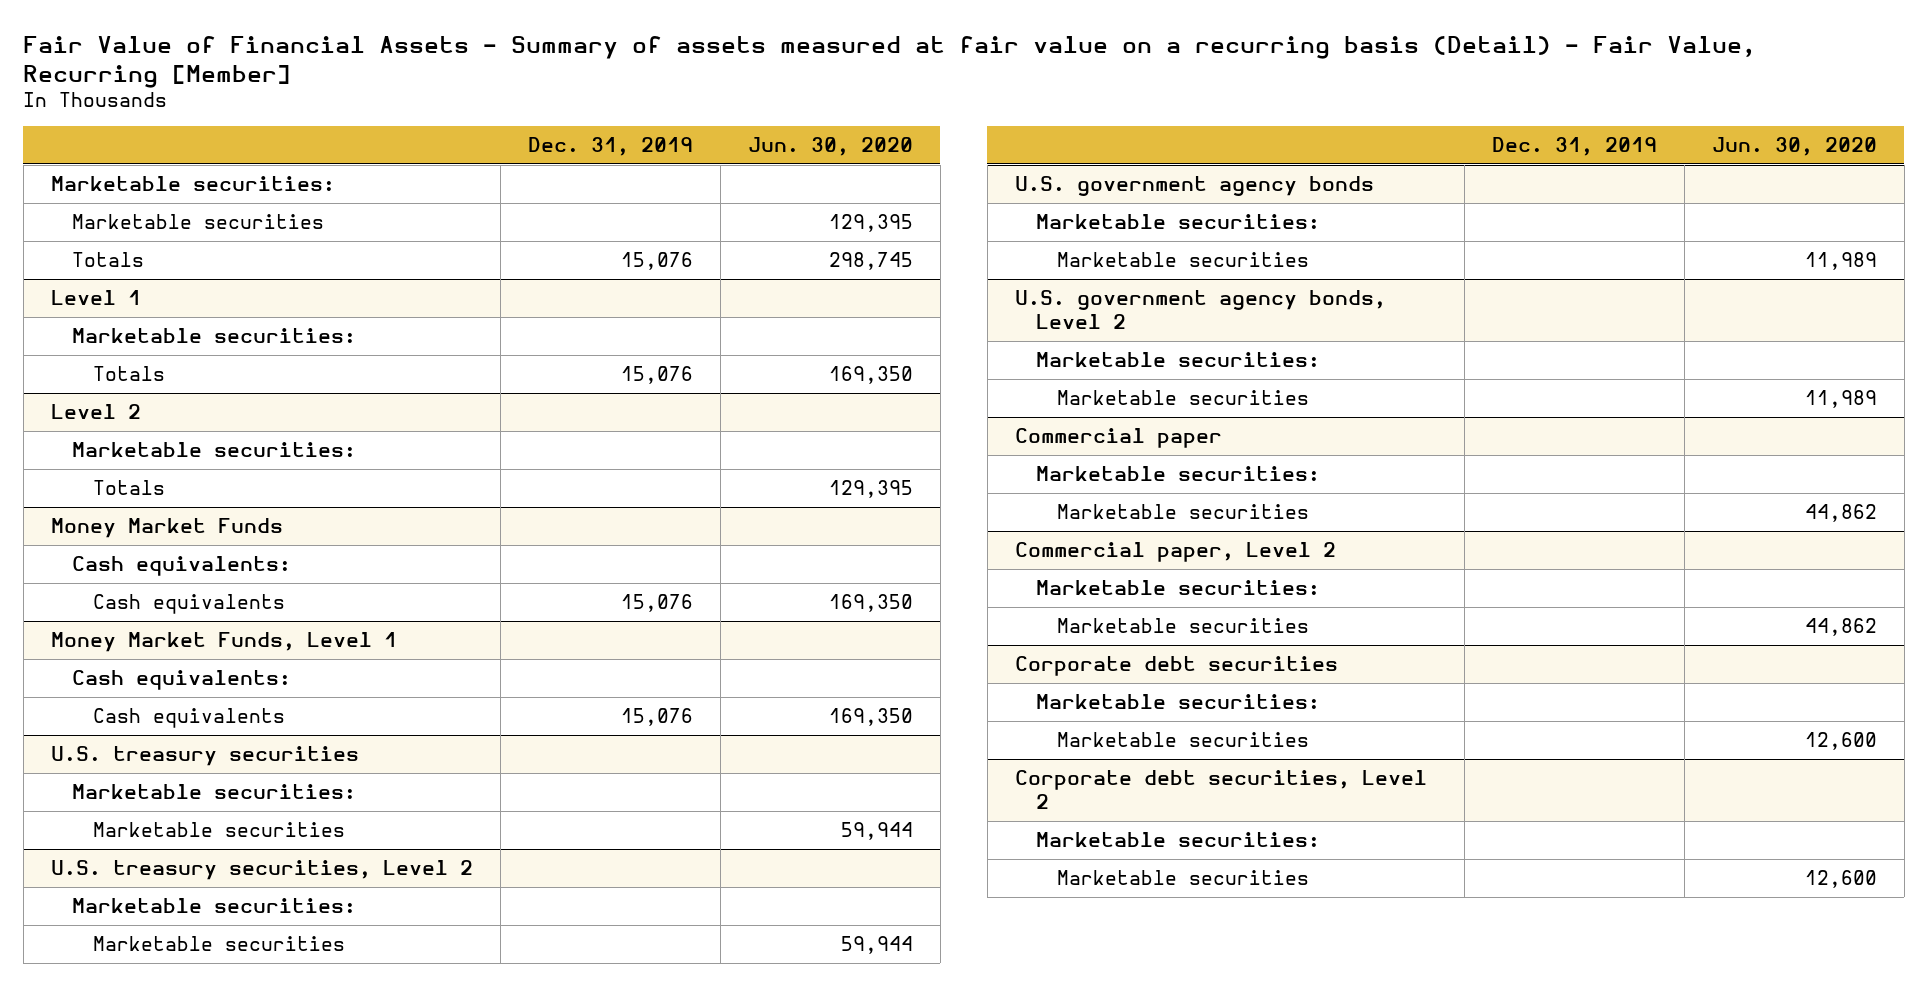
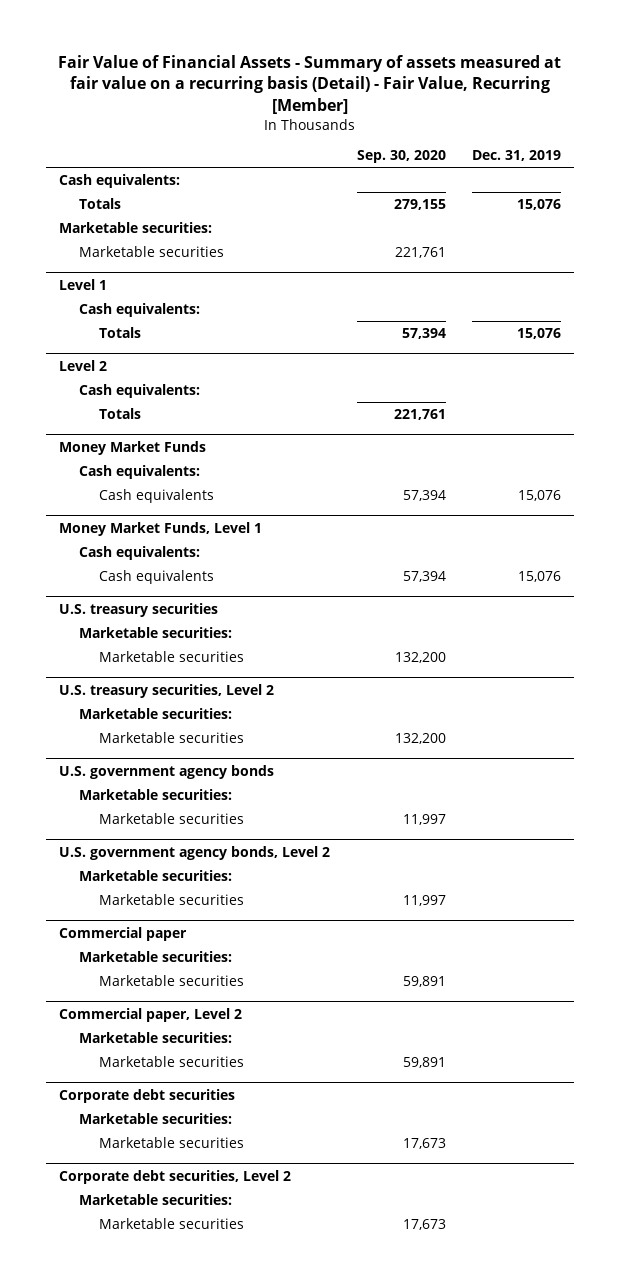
[747,137,913,157] Jun. 30, 2020 -> none
none -> [356,150,446,164] Sep. 30, 2020
none -> [59,173,181,188] Cash equivalents:
[71,251,144,267] Totals -> [79,197,122,209] Totals
[71,327,356,343] Marketable securities: -> none
none -> [79,302,201,317] Cash equivalents:
[71,441,356,457] Marketable securities: -> none
none -> [79,383,201,398] Cash equivalents:

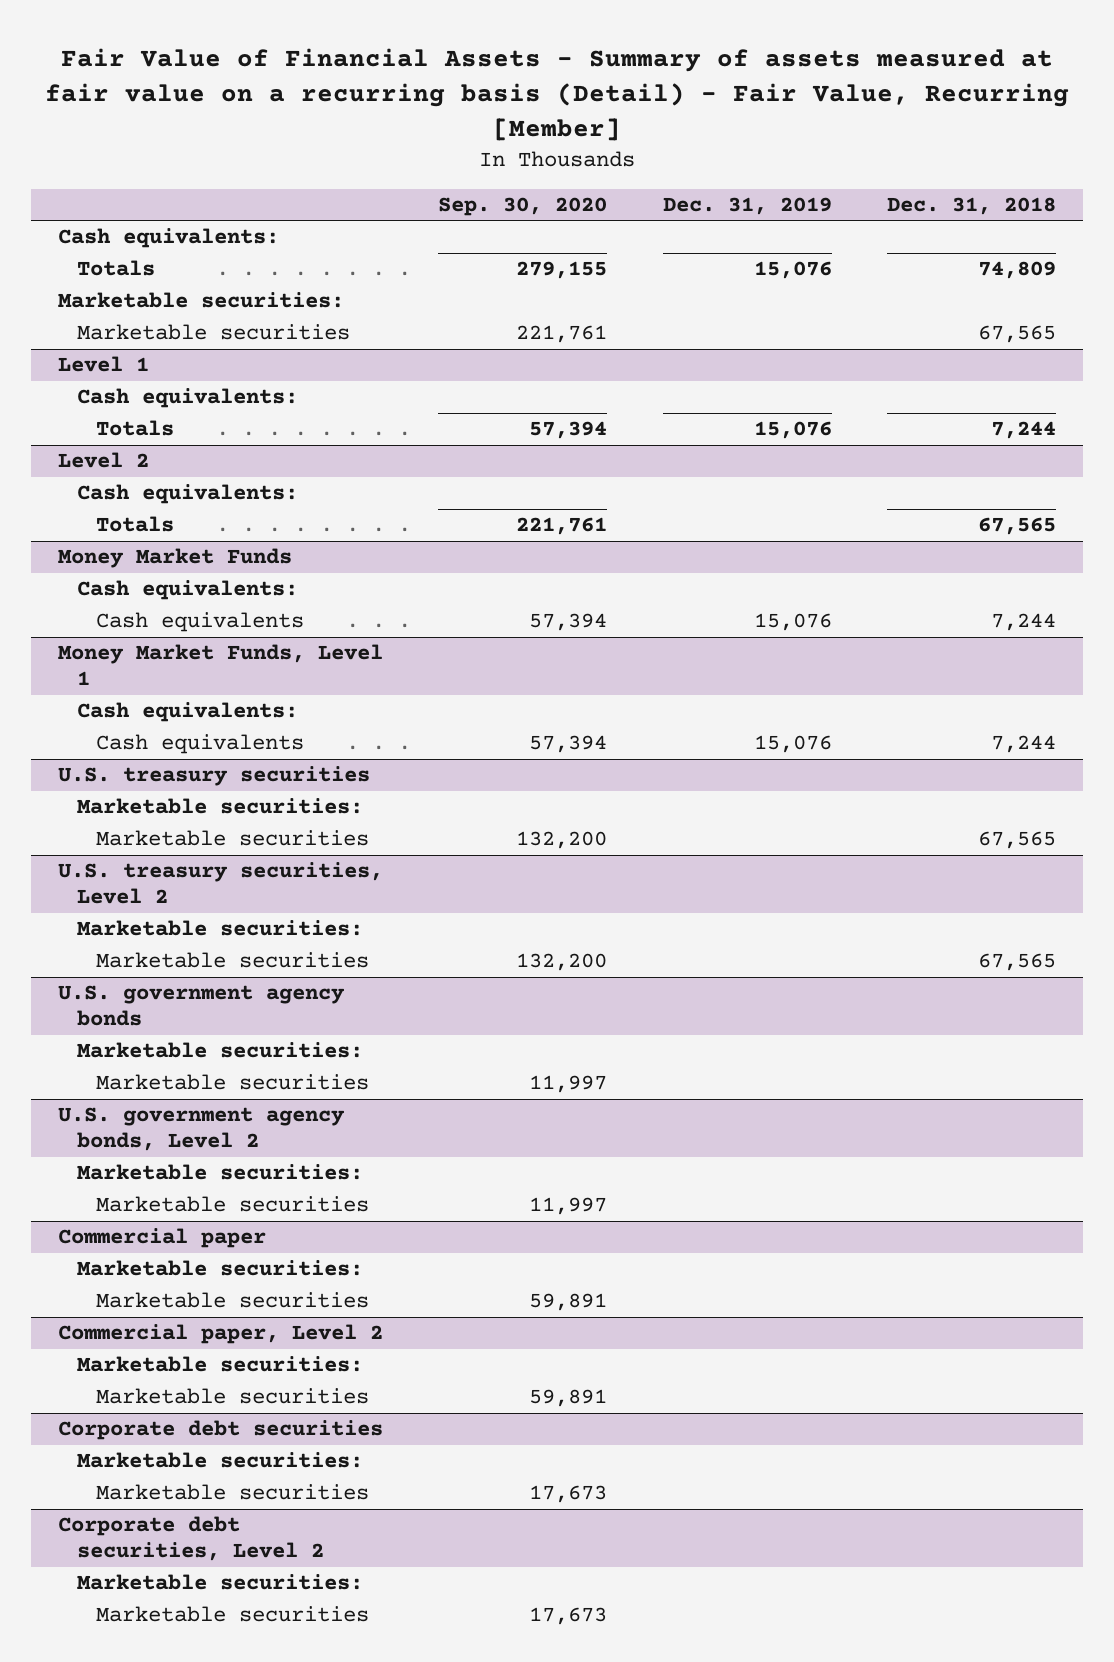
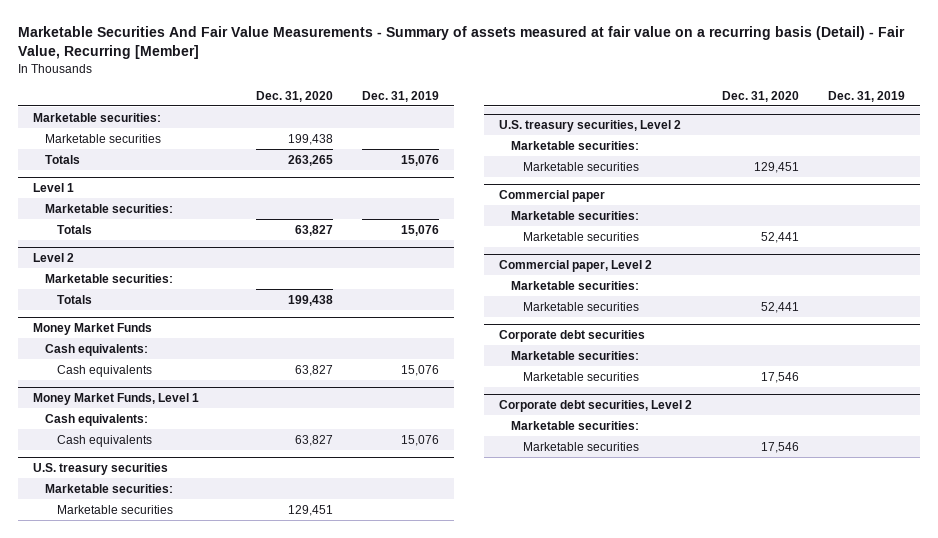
[44,47,1069,141] Fair Value of Financial Assets - Summary of assets measured at fair value on a recurring basis (Detail) - Fair Value, Recurring [Member] -> [18,26,906,60] Marketable Securities And Fair Value Measurements - Summary of assets measured at fair value on a recurring basis (Detail) - Fair Value, Recurring [Member]
[438,197,608,217] Sep. 30, 2020 -> none
[886,197,1056,216] Dec. 31, 2018 -> none
none -> [255,90,333,102] Dec. 31, 2020
[58,228,280,249] Cash equivalents: -> none
[77,260,156,277] Totals -> [44,154,80,164] Totals
[77,388,299,409] Cash equivalents: -> none
none -> [44,203,173,213] Marketable securities:
[77,484,299,505] Cash equivalents: -> none
none -> [44,273,173,283] Marketable securities:
[58,985,346,1027] U.S. government agency bonds -> none
[77,1042,364,1059] Marketable securities: -> none
[96,1074,370,1091] Marketable securities -> none
[58,1107,346,1152] U.S. government agency bonds, Level 2 -> none
[77,1164,364,1181] Marketable securities: -> none
[96,1196,370,1213] Marketable securities -> none

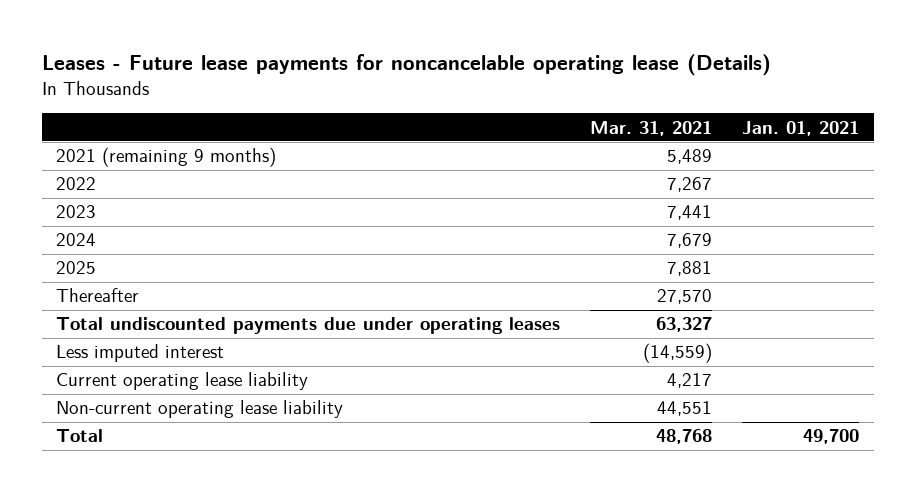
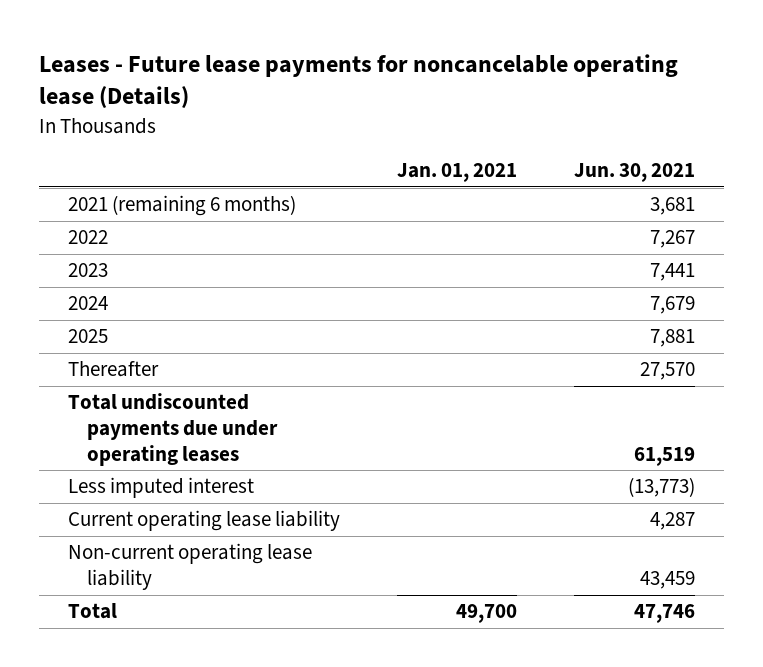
[590,120,713,136] Mar. 31, 2021 -> none
none -> [574,163,696,183] Jun. 30, 2021
[56,147,277,168] 2021 (remaining 9 months) -> [67,195,296,217] 2021 (remaining 6 months)

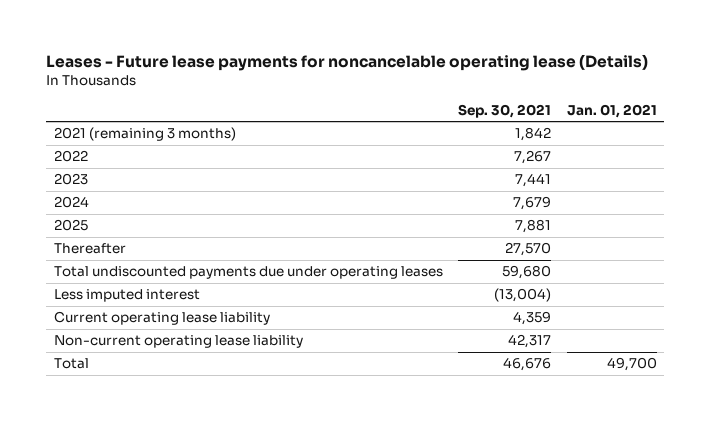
[574,163,696,183] Jun. 30, 2021 -> none
none -> [458,103,552,118] Sep. 30, 2021
[67,195,296,217] 2021 (remaining 6 months) -> [53,127,236,142] 2021 (remaining 3 months)

